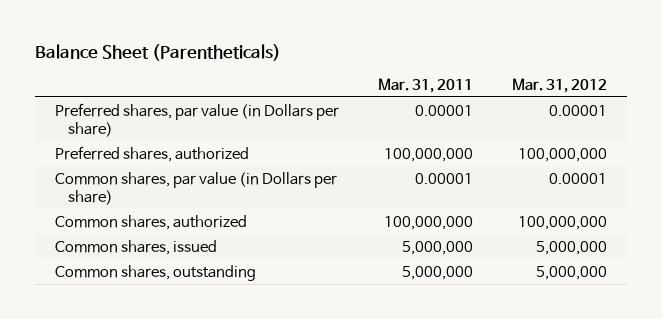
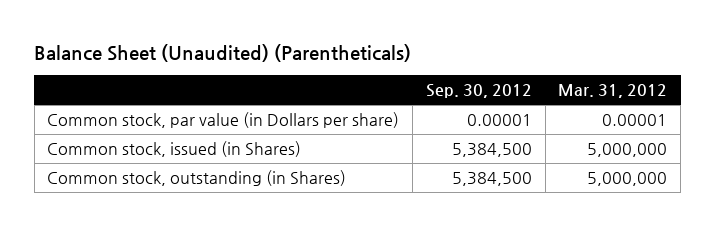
[35,43,282,61] Balance Sheet (Parentheticals) -> [34,43,412,62] Balance Sheet (Unaudited) (Parentheticals)
[378,77,474,93] Mar. 31, 2011 -> none
none -> [425,84,532,99] Sep. 30, 2012
[54,102,339,137] Preferred shares, par value (in Dollars per share) -> none
[54,145,249,162] Preferred shares, authorized -> none
[54,214,247,230] Common shares, authorized -> none
[54,171,337,205] Common shares, par value (in Dollars per share) -> [47,112,400,129] Common stock, par value (in Dollars per share)
[54,239,217,255] Common shares, issued -> [47,141,302,158] Common stock, issued (in Shares)
[54,264,256,281] Common shares, outstanding -> [47,170,347,187] Common stock, outstanding (in Shares)

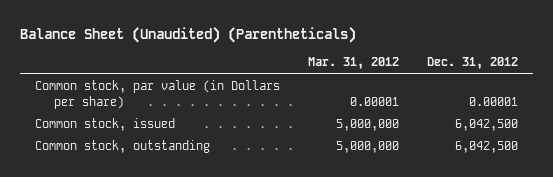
[425,84,532,99] Sep. 30, 2012 -> none
none -> [427,57,519,70] Dec. 31, 2012
[47,141,302,158] Common stock, issued (in Shares) -> [34,118,175,132] Common stock, issued
[47,170,347,187] Common stock, outstanding (in Shares) -> [34,140,210,154] Common stock, outstanding

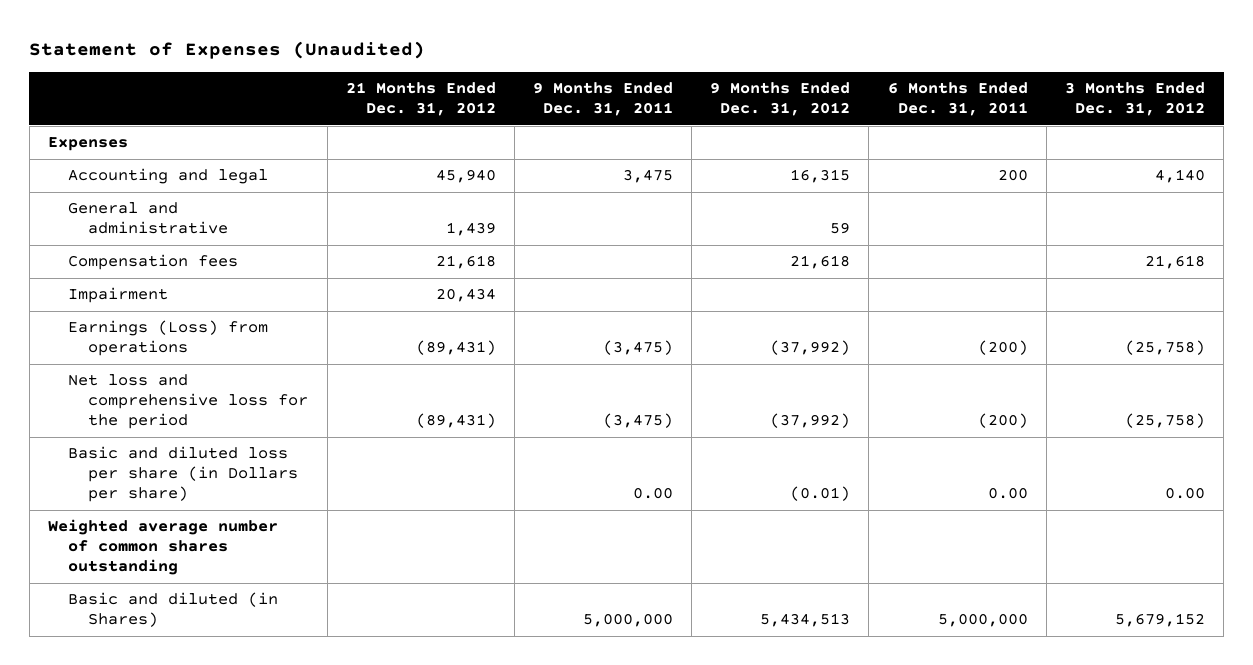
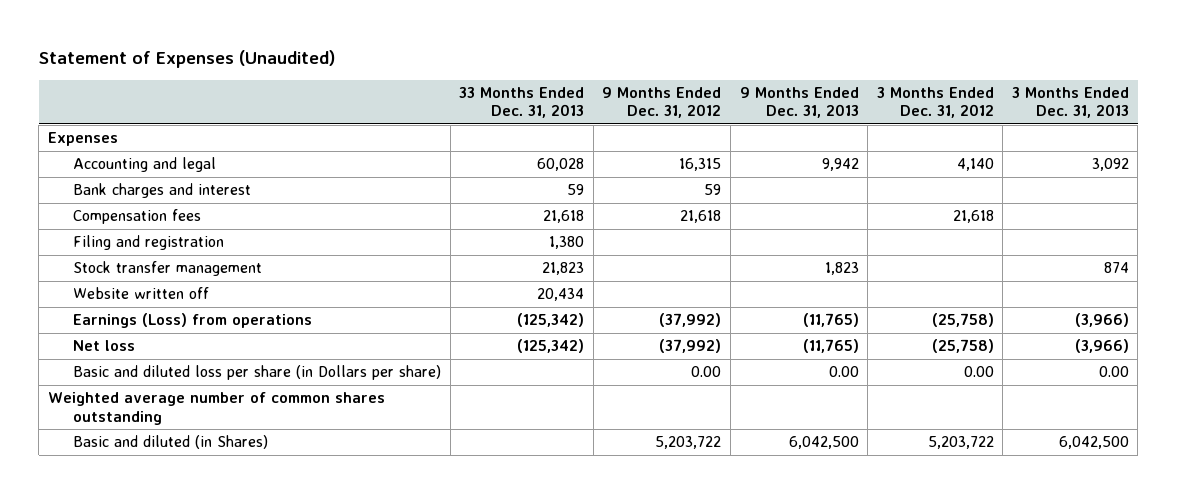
[345,82,496,117] 21 Months Ended Dec. 31, 2012 -> none
[533,82,674,117] 9 Months Ended Dec. 31, 2011 -> none
[887,82,1028,117] 6 Months Ended Dec. 31, 2011 -> none
none -> [459,86,585,119] 33 Months Ended Dec. 31, 2013
none -> [739,86,859,119] 9 Months Ended Dec. 31, 2013
none -> [1011,86,1129,119] 3 Months Ended Dec. 31, 2013
[68,202,229,235] General and administrative -> none
none -> [73,183,252,199] Bank charges and interest
none -> [73,235,225,251] Filing and registration
none -> [73,261,263,277] Stock transfer management
[68,287,169,304] Impairment -> [73,287,210,300] Website written off
[68,374,309,430] Net loss and comprehensive loss for the period -> [73,340,136,352] Net loss
[790,486,851,502] (0.01) -> [691,366,722,378] 0.00
[760,613,851,628] 5,434,513 -> [655,436,722,450] 5,203,722
[1114,613,1205,628] 5,679,152 -> [927,436,994,450] 5,203,722

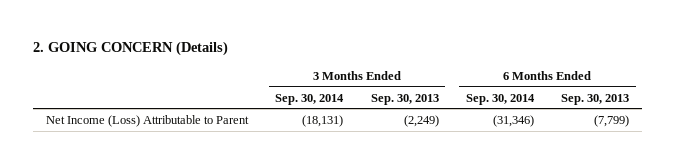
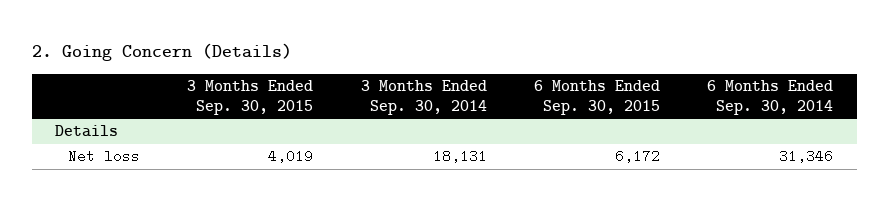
[32,41,228,57] 2. GOING CONCERN (Details) -> [31,43,292,62] 2. Going Concern (Details)
[370,93,439,105] Sep. 30, 2013 -> none
[560,93,629,105] Sep. 30, 2013 -> none
none -> [187,80,314,115] 3 Months Ended Sep. 30, 2015
none -> [534,80,661,115] 6 Months Ended Sep. 30, 2015
none -> [55,125,119,138] Details
[46,114,250,127] Net Income (Loss) Attributable to Parent -> [67,149,140,164] Net loss
[302,114,344,127] (18,131) -> [432,149,487,164] 18,131
[492,114,534,127] (31,346) -> [779,149,834,164] 31,346

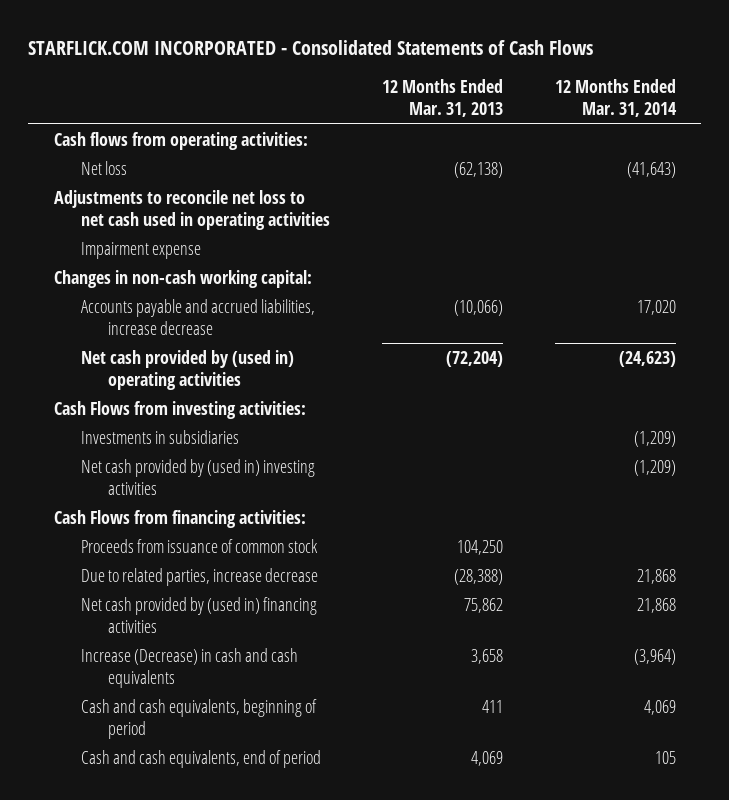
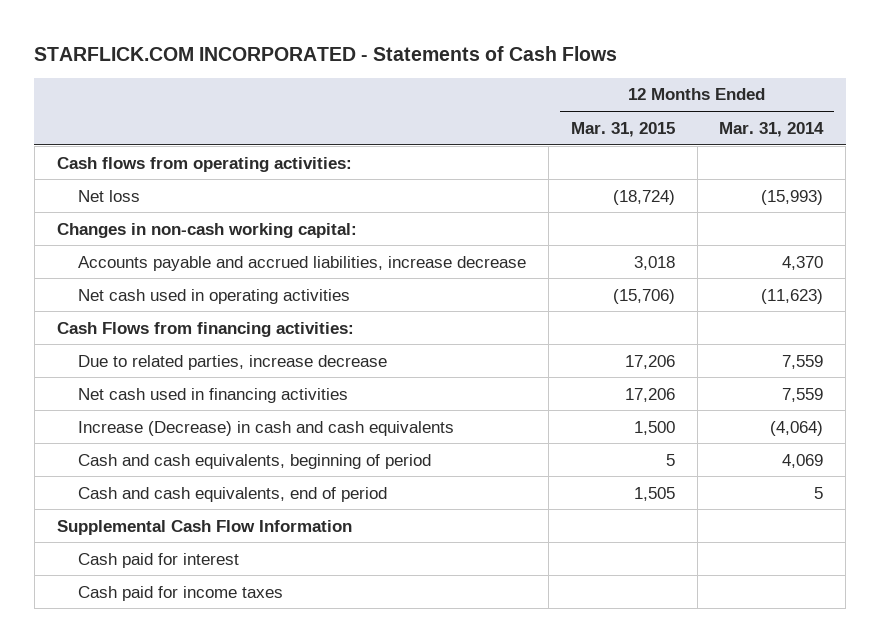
[27,39,593,55] STARFLICK.COM INCORPORATED - Consolidated Statements of Cash Flows -> [34,45,618,61] STARFLICK.COM INCORPORATED - Statements of Cash Flows
[381,79,503,118] 12 Months Ended Mar. 31, 2013 -> none
none -> [570,121,675,137] Mar. 31, 2015
[53,189,331,230] Adjustments to reconcile net loss to net cash used in operating activities -> none
[81,241,202,259] Impairment expense -> none
[626,161,676,178] (41,643) -> [761,189,824,205] (15,993)
[53,400,306,419] Cash Flows from investing activities: -> none
[81,429,240,444] Investments in subsidiaries -> none
[81,458,316,495] Net cash provided by (used in) investing activities -> none
[636,299,676,315] 17,020 -> [782,255,824,270] 4,370
[81,349,295,390] Net cash provided by (used in) operating activities -> [78,288,351,304] Net cash used in operating activities
[618,350,676,367] (24,623) -> [761,288,824,304] (11,623)
[81,538,319,553] Proceeds from issuance of common stock -> none
[636,568,676,584] 21,868 -> [782,354,824,369] 7,559
[81,596,318,633] Net cash provided by (used in) financing activities -> [78,387,349,403] Net cash used in financing activities
[636,597,676,613] 21,868 -> [782,387,824,402] 7,559
[633,648,676,665] (3,964) -> [770,420,824,436] (4,064)
[654,750,676,764] 105 -> [814,486,824,499] 5
none -> [56,519,352,535] Supplemental Cash Flow Information
none -> [78,552,240,568] Cash paid for interest
none -> [78,585,284,601] Cash paid for income taxes

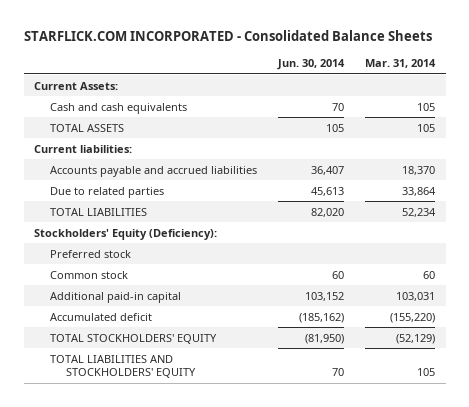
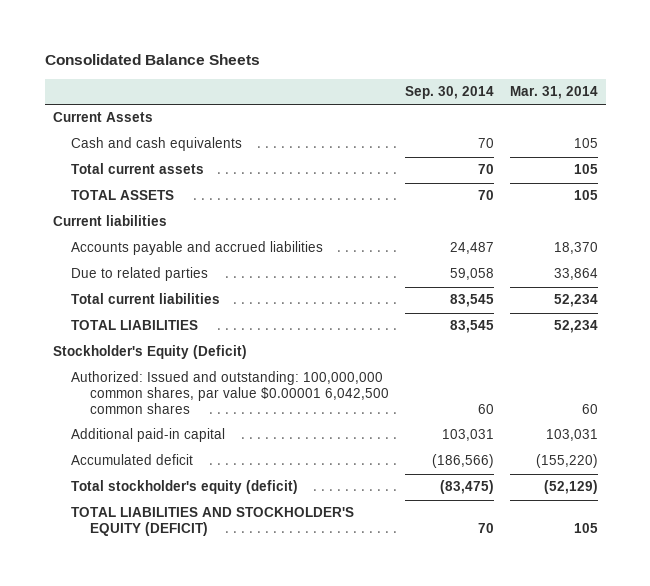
[23,30,432,42] STARFLICK.COM INCORPORATED - Consolidated Balance Sheets -> [44,54,260,66] Consolidated Balance Sheets
[277,59,346,71] Jun. 30, 2014 -> none
none -> [404,86,494,100] Sep. 30, 2014
[34,81,119,90] Current Assets: -> [52,112,153,123] Current Assets
none -> [71,163,205,175] Total current assets
[34,144,133,153] Current liabilities: -> [52,215,167,227] Current liabilities
none -> [71,293,221,305] Total current liabilities
[34,228,218,240] Stockholders' Equity (Deficiency): -> none
[49,249,131,258] Preferred stock -> none
none -> [52,345,247,360] Stockholder's Equity (Deficit)
[49,270,128,279] Common stock -> [71,371,389,415] Authorized: Issued and outstanding: 100,000,000 common shares, par value $0.00001 6,042,500 common shares
[49,333,217,344] TOTAL STOCKHOLDERS' EQUITY -> [71,480,299,495] Total stockholder's equity (deficit)
[49,354,196,378] TOTAL LIABILITIES AND STOCKHOLDERS' EQUITY -> [71,507,355,537] TOTAL LIABILITIES AND STOCKHOLDER'S EQUITY (DEFICIT)

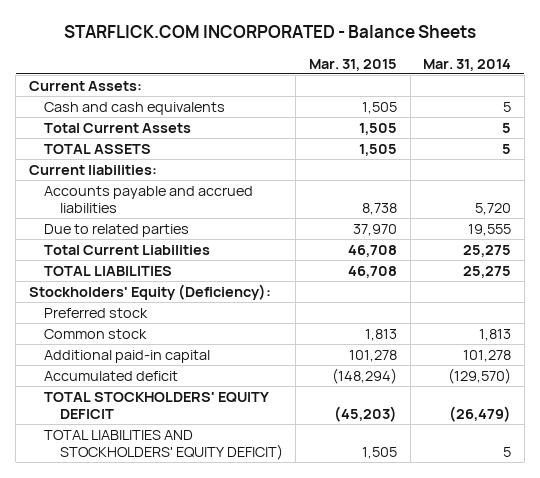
[44,54,260,66] Consolidated Balance Sheets -> [63,25,476,39] STARFLICK.COM INCORPORATED - Balance Sheets
[404,86,494,100] Sep. 30, 2014 -> none
none -> [309,58,398,71] Mar. 31, 2015
[52,345,247,360] Stockholder's Equity (Deficit) -> none
[71,371,389,415] Authorized: Issued and outstanding: 100,000,000 common shares, par value $0.00001 6,042,500 common shares -> none
[52,112,153,123] Current Assets -> [28,80,142,91] Current Assets:
[573,138,598,149] 105 -> [503,101,512,112] 5
[71,163,205,175] Total current assets -> [44,122,192,133] Total Current Assets
[573,164,598,175] 105 -> [502,122,512,133] 5
[573,190,598,201] 105 -> [502,143,512,154] 5
[52,215,167,227] Current liabilities -> [28,164,157,175] Current liabilities:
[553,242,598,255] 18,370 -> [475,202,512,215] 5,720
[553,268,598,281] 33,864 -> [468,223,512,236] 19,555
[71,293,221,305] Total current liabilities -> [44,244,211,255] Total Current Liabilities
[553,294,598,308] 52,234 -> [463,244,512,257] 25,275
[553,320,598,334] 52,234 -> [463,265,512,278] 25,275
none -> [28,283,271,300] Stockholders' Equity (Deficiency):
none -> [44,307,149,318] Preferred stock
none -> [44,328,148,339] Common stock
[545,429,598,442] 103,031 -> [463,349,512,362] 101,278
[535,454,598,469] (155,220) -> [448,367,512,384] (129,570)
[71,480,299,495] Total stockholder's equity (deficit) -> [44,391,270,419] TOTAL STOCKHOLDERS' EQUITY DEFICIT
[543,480,598,495] (52,129) -> [449,405,512,422] (26,479)
[71,507,355,537] TOTAL LIABILITIES AND STOCKHOLDER'S EQUITY (DEFICIT) -> [44,429,283,460] TOTAL LIABILITIES AND STOCKHOLDERS' EQUITY DEFICIT)
[573,523,598,534] 105 -> [503,446,512,457] 5

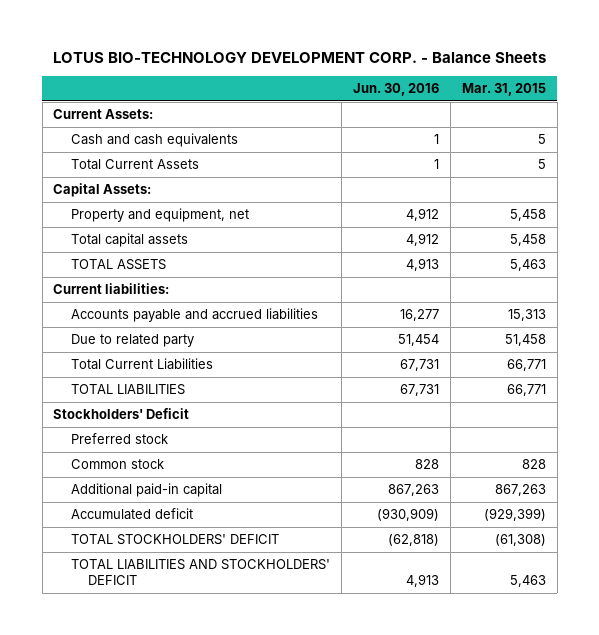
[63,25,476,39] STARFLICK.COM INCORPORATED - Balance Sheets -> [52,51,546,63] LOTUS BIO-TECHNOLOGY DEVELOPMENT CORP. - Balance Sheets
[423,58,512,71] Mar. 31, 2014 -> none
none -> [352,83,439,97] Jun. 30, 2016
[362,101,398,114] 1,505 -> [537,134,546,145] 5
[359,122,398,135] 1,505 -> [537,159,546,170] 5
none -> [53,183,152,198] Capital Assets:
none -> [70,208,249,223] Property and equipment, net
none -> [70,233,188,248] Total capital assets
[359,143,398,156] 1,505 -> [509,259,546,272] 5,463
[362,202,398,215] 8,738 -> [507,309,546,322] 15,313
[44,223,190,237] Due to related parties -> [70,334,194,348] Due to related party
[353,223,398,236] 37,970 -> [504,334,546,347] 51,458
[348,244,398,257] 46,708 -> [506,359,546,372] 66,771
[348,265,398,278] 46,708 -> [506,384,546,397] 66,771
[28,283,271,300] Stockholders' Equity (Deficiency): -> [53,408,190,420] Stockholders' Deficit
[365,328,398,341] 1,813 -> [521,459,546,470] 828
[349,349,398,362] 101,278 -> [494,484,546,497] 867,263
[332,367,398,384] (148,294) -> [483,508,546,522] (929,399)
[44,391,270,419] TOTAL STOCKHOLDERS' EQUITY DEFICIT -> [70,534,279,546] TOTAL STOCKHOLDERS' DEFICIT
[334,405,398,422] (45,203) -> [494,534,546,547] (61,308)
[44,429,283,460] TOTAL LIABILITIES AND STOCKHOLDERS' EQUITY DEFICIT) -> [70,559,330,586] TOTAL LIABILITIES AND STOCKHOLDERS' DEFICIT
[362,446,398,459] 1,505 -> [509,575,546,588] 5,463

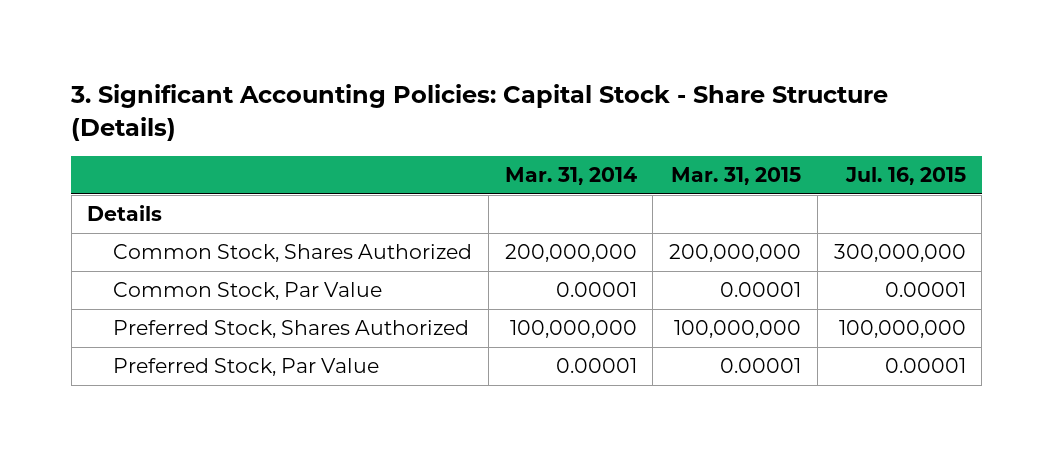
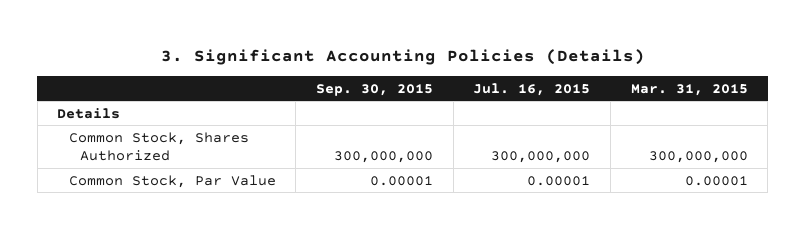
[70,84,889,141] 3. Significant Accounting Policies: Capital Stock - Share Structure (Details) -> [160,48,645,65] 3. Significant Accounting Policies (Details)
[504,167,637,186] Mar. 31, 2014 -> none
none -> [315,83,433,96] Sep. 30, 2015
[669,244,802,263] 200,000,000 -> [648,151,748,164] 300,000,000
[113,320,470,339] Preferred Stock, Shares Authorized -> none
[113,358,380,377] Preferred Stock, Par Value -> none

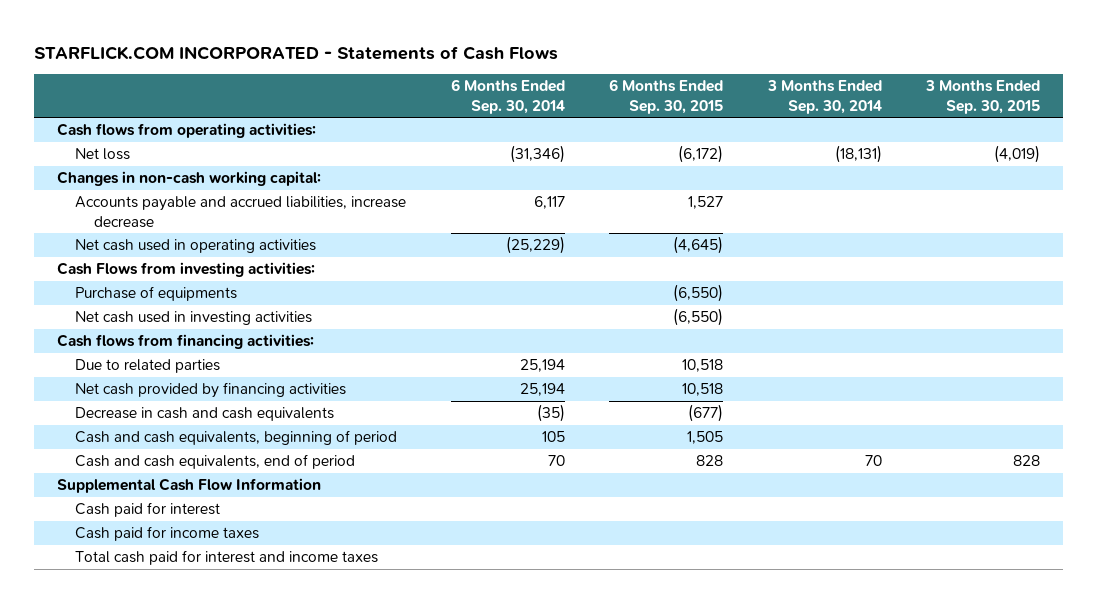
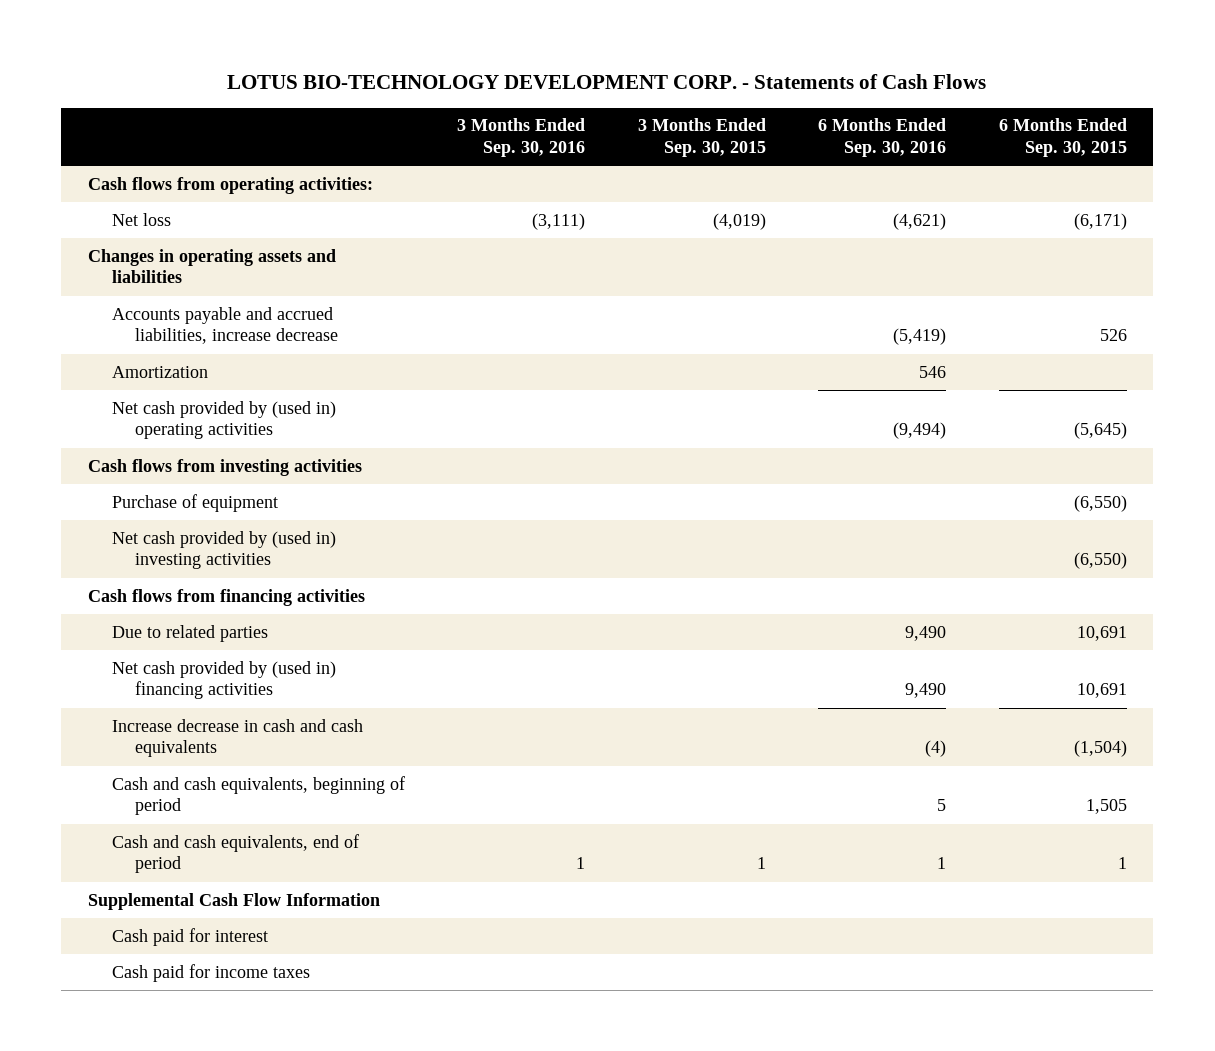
[34,45,559,60] STARFLICK.COM INCORPORATED - Statements of Cash Flows -> [227,74,987,90] LOTUS BIO-TECHNOLOGY DEVELOPMENT CORP. - Statements of Cash Flows
[450,79,565,114] 6 Months Ended Sep. 30, 2014 -> none
[766,80,882,114] 3 Months Ended Sep. 30, 2014 -> none
none -> [457,118,586,158] 3 Months Ended Sep. 30, 2016
none -> [818,118,947,158] 6 Months Ended Sep. 30, 2016
[678,145,724,164] (6,172) -> [1073,212,1127,230] (6,171)
[56,171,321,187] Changes in non-cash working capital: -> [87,248,336,284] Changes in operating assets and liabilities
[688,196,724,210] 1,527 -> [1099,329,1127,342] 526
none -> [111,365,208,378] Amortization
[75,239,317,254] Net cash used in operating activities -> [111,400,336,440] Net cash provided by (used in) operating activities
[673,236,724,255] (4,645) -> [1073,422,1127,440] (5,645)
[56,262,315,278] Cash Flows from investing activities: -> [87,458,362,476] Cash flows from investing activities
[75,286,238,302] Purchase of equipments -> [111,493,278,512] Purchase of equipment
[75,311,313,326] Net cash used in investing activities -> [111,530,336,570] Net cash provided by (used in) investing activities
[56,334,314,350] Cash flows from financing activities: -> [87,588,365,606] Cash flows from financing activities
[682,359,724,373] 10,518 -> [1076,625,1127,641] 10,691
[75,382,347,399] Net cash provided by financing activities -> [111,660,336,700] Net cash provided by (used in) financing activities
[682,383,724,397] 10,518 -> [1076,683,1127,699] 10,691
[75,407,335,422] Decrease in cash and cash equivalents -> [111,718,363,758] Increase decrease in cash and cash equivalents
[688,404,724,423] (677) -> [1073,740,1127,758] (1,504)
[696,455,724,467] 828 -> [1117,857,1127,870] 1
[1013,455,1041,467] 828 -> [756,857,766,870] 1
[75,550,379,566] Total cash paid for interest and income taxes -> none

